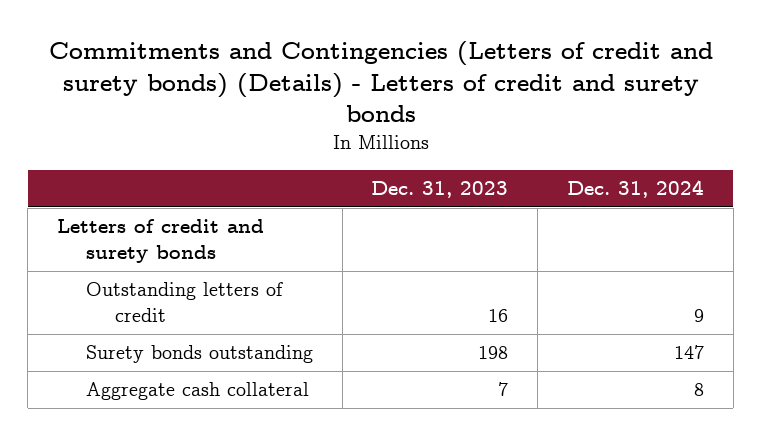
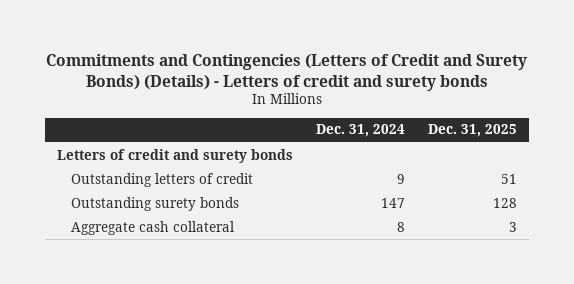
[48,41,713,123] Commitments and Contingencies (Letters of credit and surety bonds) (Details) - Letters of credit and surety bonds -> [46,53,528,91] Commitments and Contingencies (Letters of Credit and Surety Bonds) (Details) - Letters of credit and surety bonds
[371,181,509,199] Dec. 31, 2023 -> none
none -> [428,124,518,138] Dec. 31, 2025
[85,345,313,364] Surety bonds outstanding -> [70,196,239,211] Outstanding surety bonds

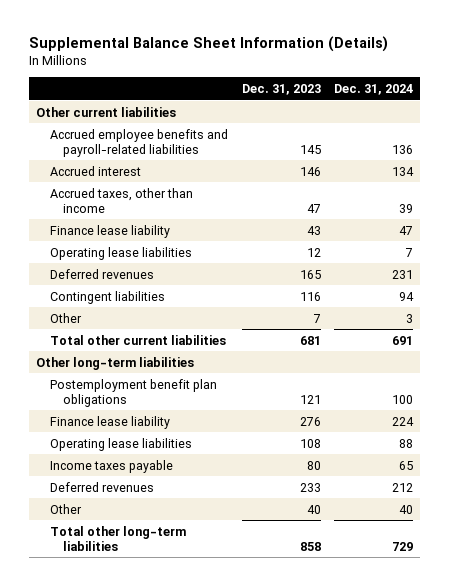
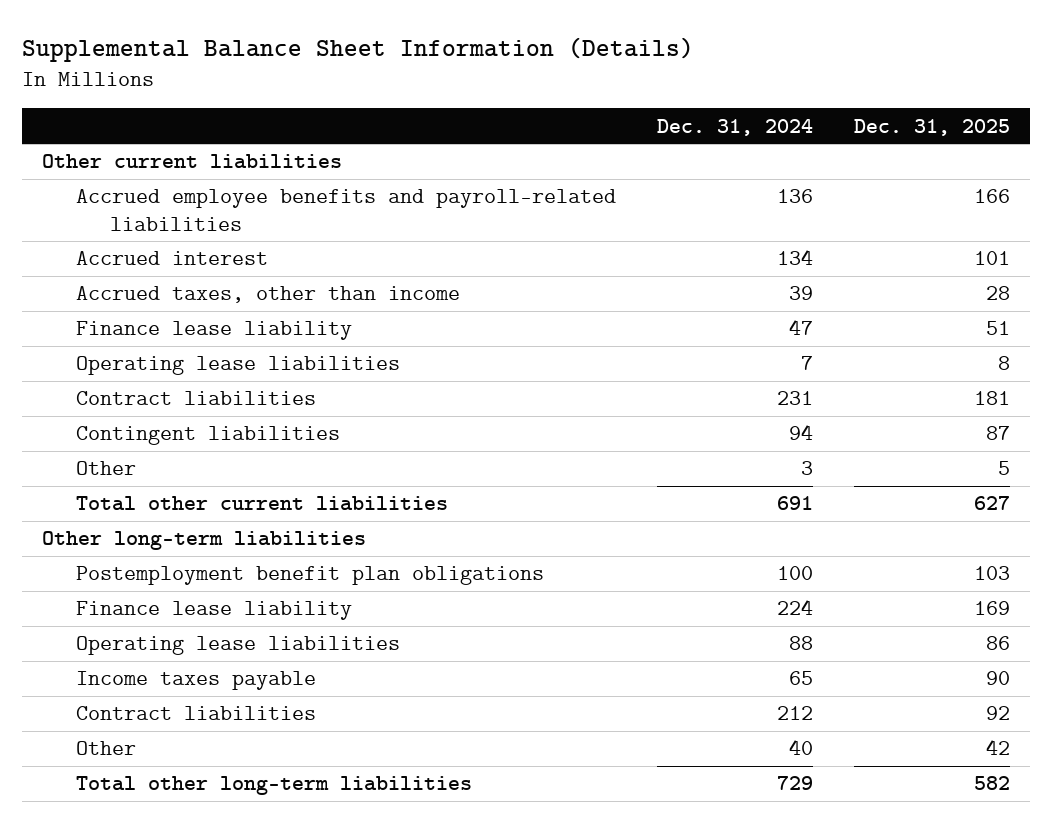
[241,83,321,95] Dec. 31, 2023 -> none
none -> [853,118,1010,136] Dec. 31, 2025
[49,268,154,279] Deferred revenues -> [75,391,316,406] Contract liabilities
[49,481,154,492] Deferred revenues -> [75,706,316,721] Contract liabilities

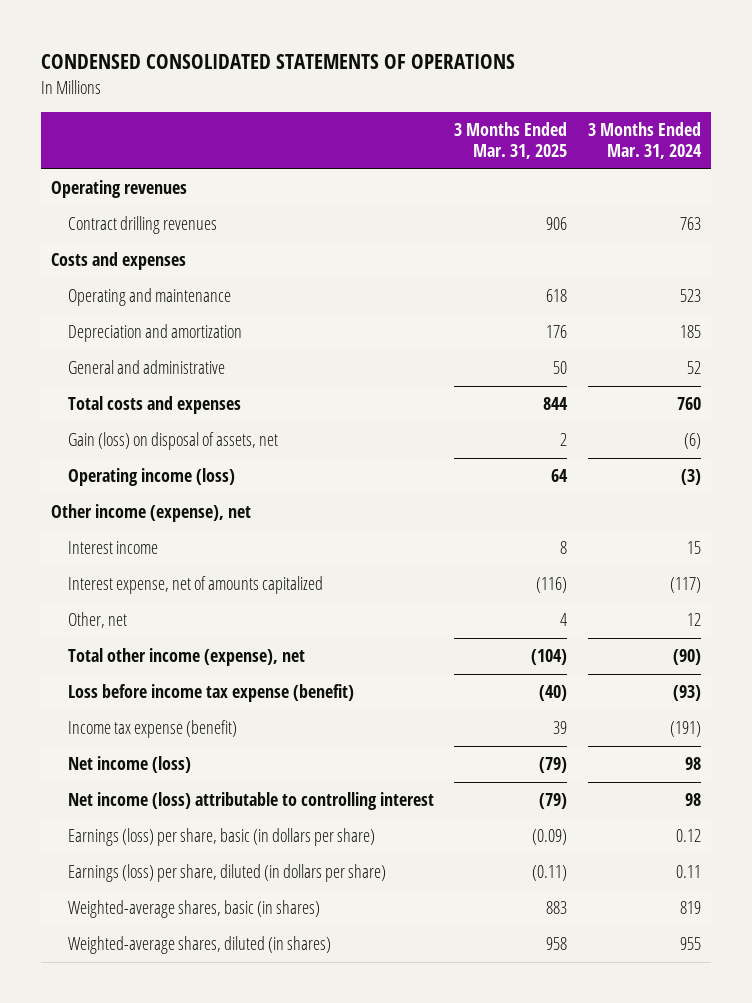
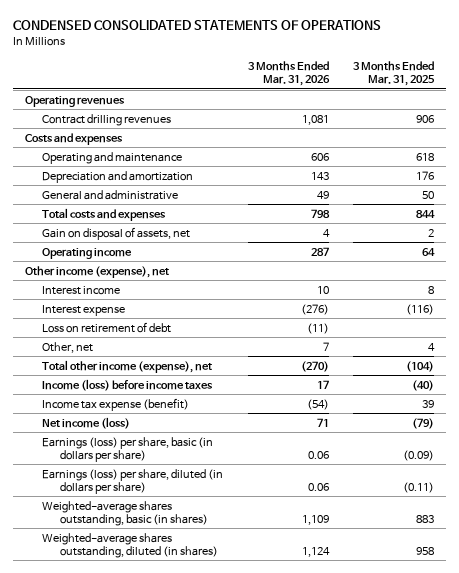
[587,122,702,160] 3 Months Ended Mar. 31, 2024 -> none
none -> [247,61,330,87] 3 Months Ended Mar. 31, 2026
[67,432,278,451] Gain (loss) on disposal of assets, net -> [42,226,191,240] Gain on disposal of assets, net
[67,468,235,487] Operating income (loss) -> [42,247,133,259] Operating income
[67,576,323,595] Interest expense, net of amounts capitalized -> [42,304,126,316] Interest expense
none -> [42,321,172,333] Loss on retirement of debt
[67,684,354,703] Loss before income tax expense (benefit) -> [42,378,214,391] Income (loss) before income taxes
[67,792,434,811] Net income (loss) attributable to controlling interest -> none
[67,900,320,919] Weighted-average shares, basic (in shares) -> [42,500,208,526] Weighted-average shares outstanding, basic (in shares)
[67,936,331,955] Weighted-average shares, diluted (in shares) -> [42,532,218,558] Weighted-average shares outstanding, diluted (in shares)

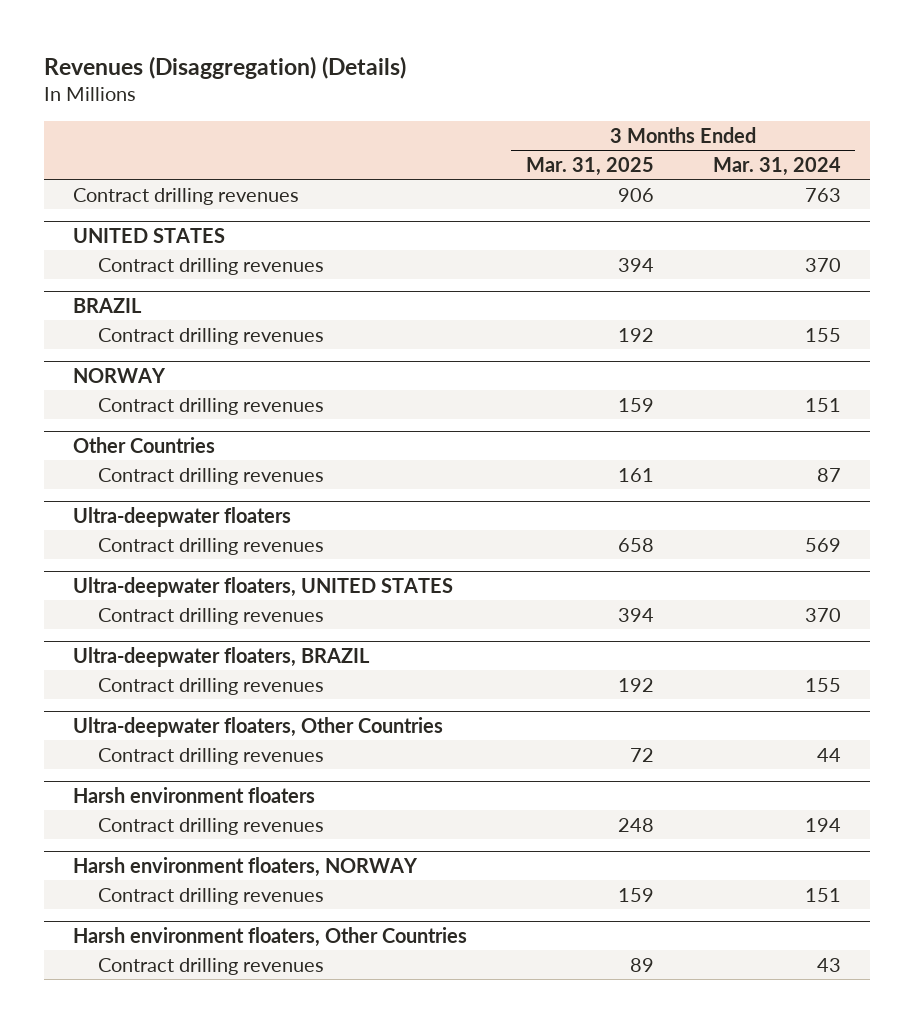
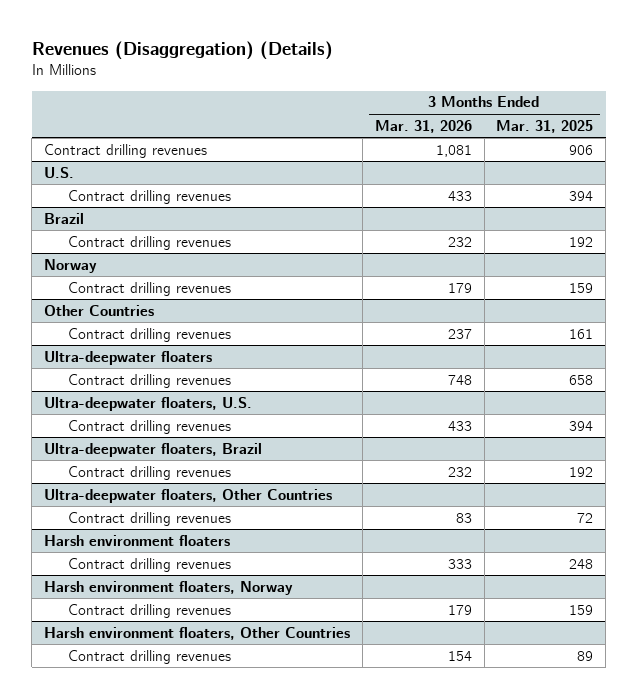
[712,157,841,177] Mar. 31, 2024 -> none
none -> [374,119,472,133] Mar. 31, 2026
[72,227,225,243] UNITED STATES -> [44,166,75,178] U.S.
[72,297,142,313] BRAZIL -> [44,212,85,224] Brazil
[72,367,166,383] NORWAY -> [44,258,98,273] Norway
[72,576,453,597] Ultra-deepwater floaters, UNITED STATES -> none
none -> [44,396,253,411] Ultra-deepwater floaters, U.S.
[72,646,370,667] Ultra-deepwater floaters, BRAZIL -> [44,442,263,457] Ultra-deepwater floaters, Brazil
[72,856,418,877] Harsh environment floaters, NORWAY -> [44,580,294,595] Harsh environment floaters, Norway

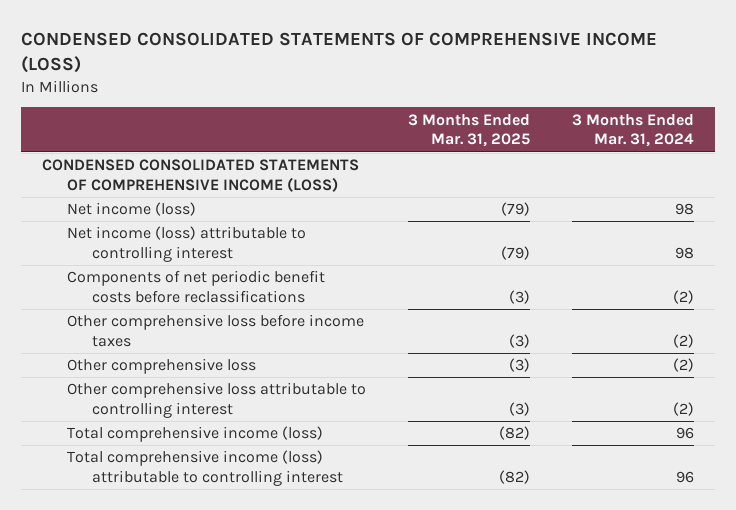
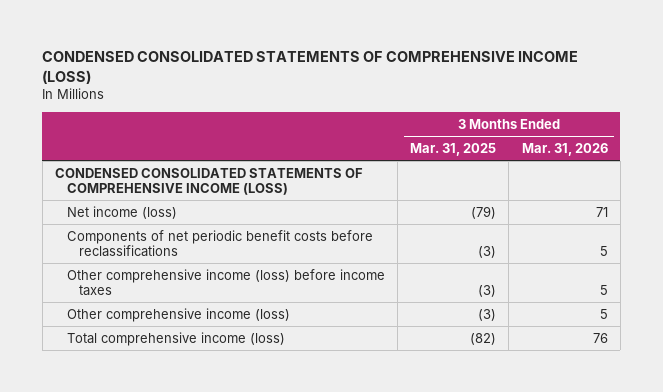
[571,113,694,148] 3 Months Ended Mar. 31, 2024 -> none
none -> [521,143,608,157] Mar. 31, 2026
[66,226,306,262] Net income (loss) attributable to controlling interest -> none
[66,382,366,418] Other comprehensive loss attributable to controlling interest -> none
[66,314,364,347] Other comprehensive loss before income taxes -> [66,268,385,296] Other comprehensive income (loss) before income taxes
[66,358,256,375] Other comprehensive loss -> [66,307,290,322] Other comprehensive income (loss)
[66,450,343,486] Total comprehensive income (loss) attributable to controlling interest -> none

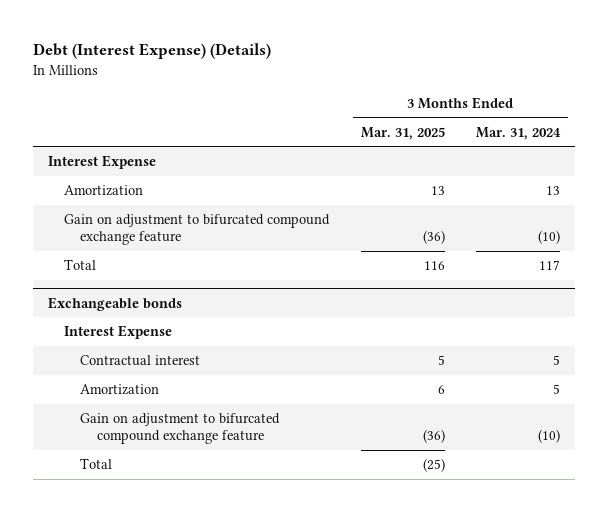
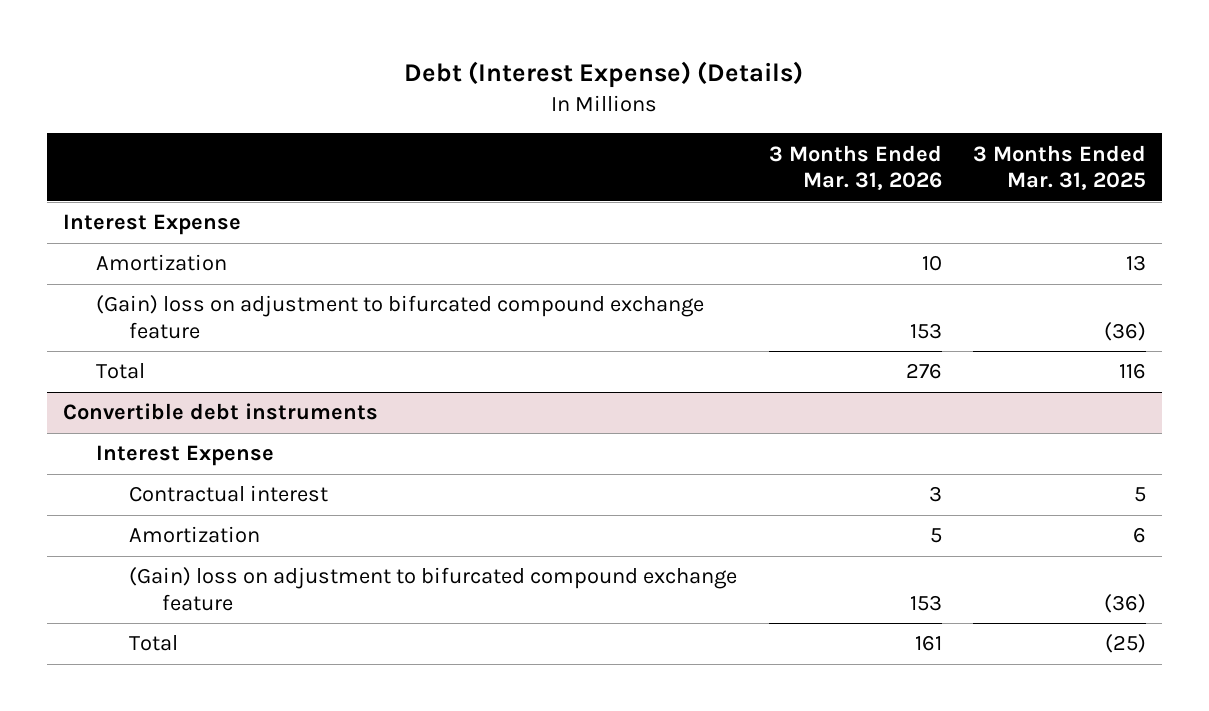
[475,126,561,140] Mar. 31, 2024 -> none
none -> [768,144,942,191] 3 Months Ended Mar. 31, 2026
[64,213,331,246] Gain on adjustment to bifurcated compound exchange feature -> [95,295,704,339] (Gain) loss on adjustment to bifurcated compound exchange feature
[48,296,183,311] Exchangeable bonds -> [62,403,378,421] Convertible debt instruments
[80,412,281,445] Gain on adjustment to bifurcated compound exchange feature -> [129,567,738,611] (Gain) loss on adjustment to bifurcated compound exchange feature

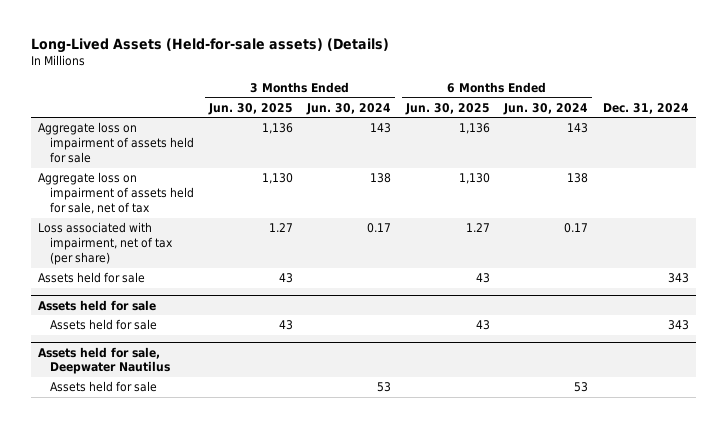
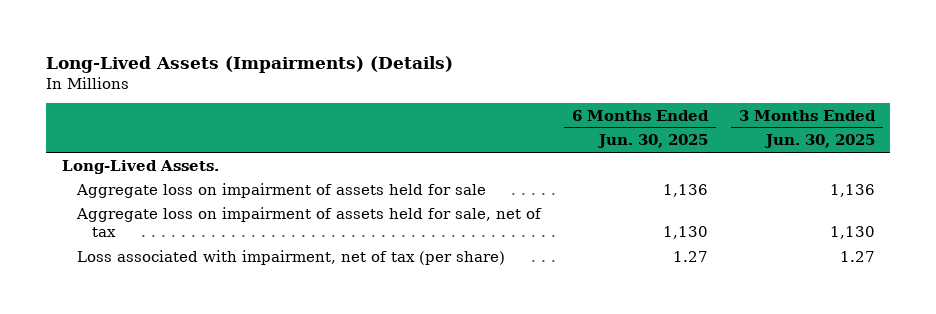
[30,38,389,54] Long-Lived Assets (Held-for-sale assets) (Details) -> [46,55,454,73] Long-Lived Assets (Impairments) (Details)
[306,102,392,115] Jun. 30, 2024 -> none
[503,102,589,115] Jun. 30, 2024 -> none
[602,102,689,114] Dec. 31, 2024 -> none
none -> [61,159,219,174] Long-Lived Assets.
[37,272,145,284] Assets held for sale -> none
[37,299,156,311] Assets held for sale -> none
[50,319,158,331] Assets held for sale -> none
[37,346,171,375] Assets held for sale, Deepwater Nautilus -> none
[50,381,158,393] Assets held for sale -> none

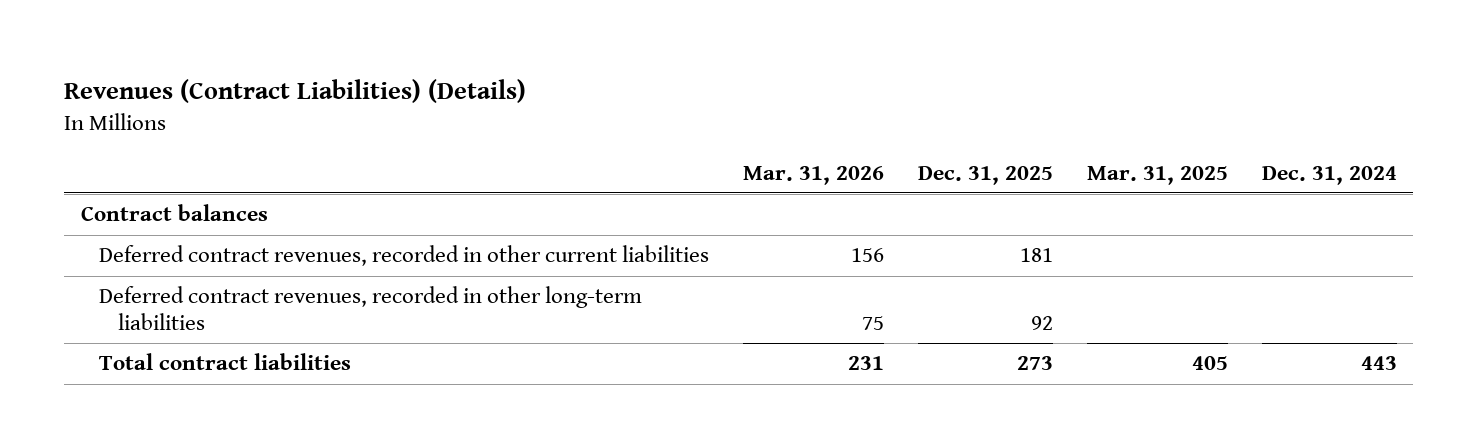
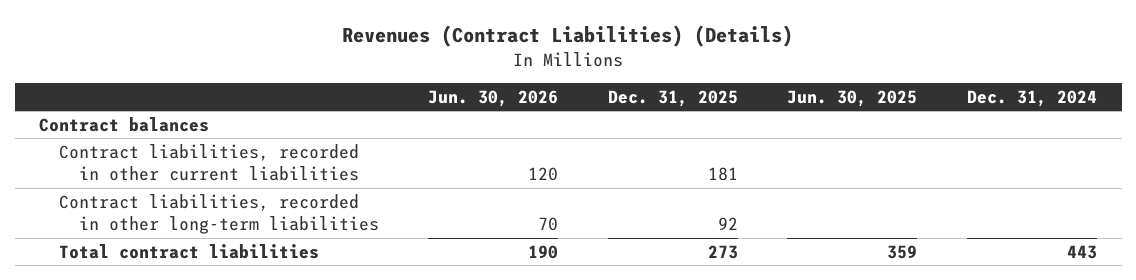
[743,165,885,185] Mar. 31, 2026 -> none
[1086,165,1228,185] Mar. 31, 2025 -> none
none -> [428,89,559,107] Jun. 30, 2026
none -> [787,89,918,107] Jun. 30, 2025
[99,245,710,267] Deferred contract revenues, recorded in other current liabilities -> [58,143,359,182] Contract liabilities, recorded in other current liabilities
[99,286,643,331] Deferred contract revenues, recorded in other long-term liabilities -> [58,193,379,235] Contract liabilities, recorded in other long-term liabilities

